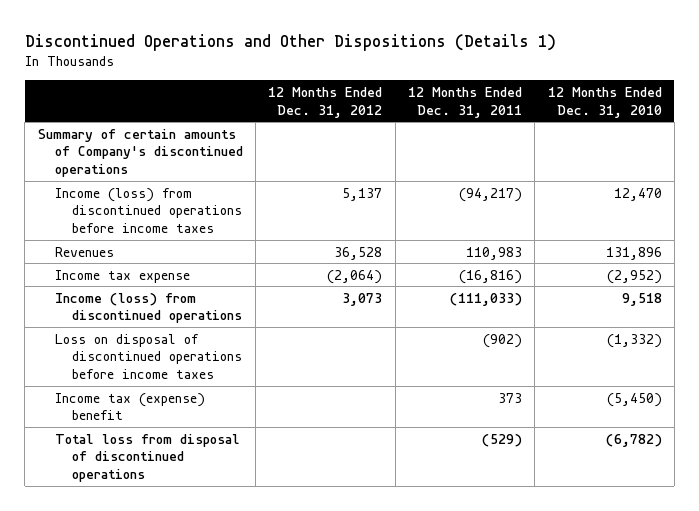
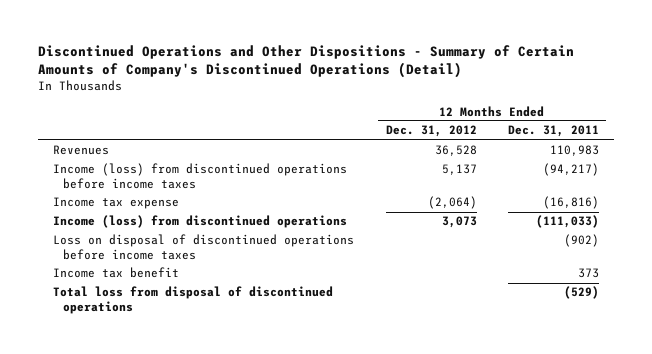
[24,33,556,51] Discontinued Operations and Other Dispositions (Details 1) -> [37,45,574,79] Discontinued Operations and Other Dispositions - Summary of Certain Amounts of Company's Discontinued Operations (Detail)
[547,86,662,118] 12 Months Ended Dec. 31, 2010 -> none
[37,128,243,177] Summary of certain amounts of Company's discontinued operations -> none
[54,187,242,233] Income (loss) from discontinued operations before income taxes -> [53,163,348,189] Income (loss) from discontinued operations before income taxes
[54,392,205,421] Income tax (expense) benefit -> [53,267,180,279] Income tax benefit

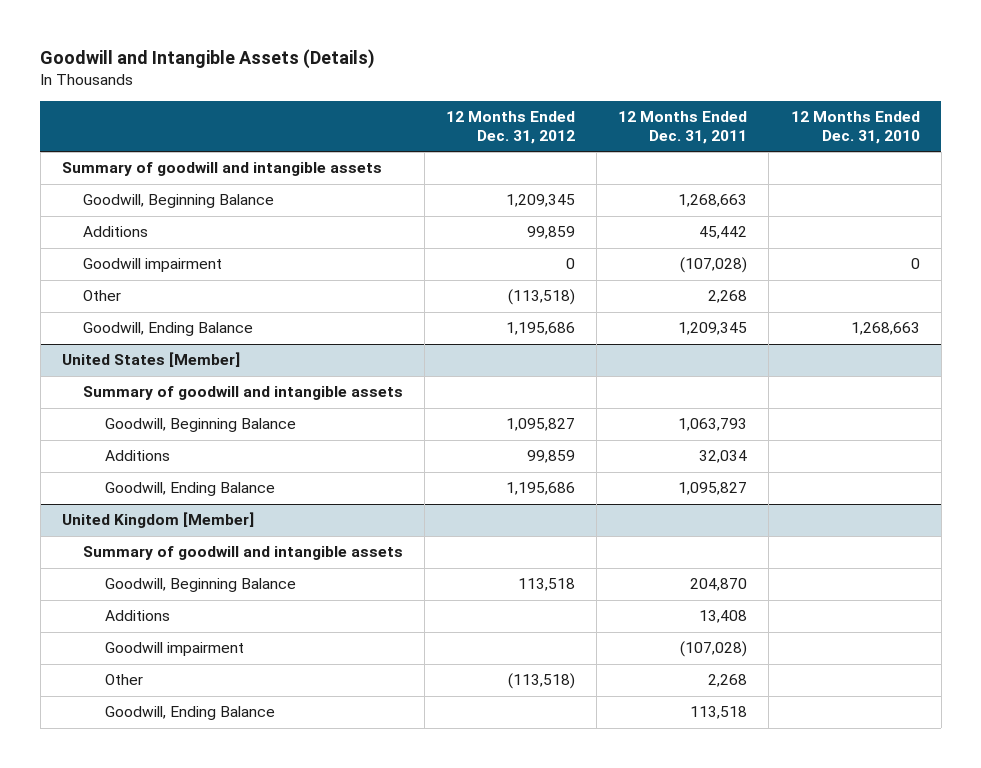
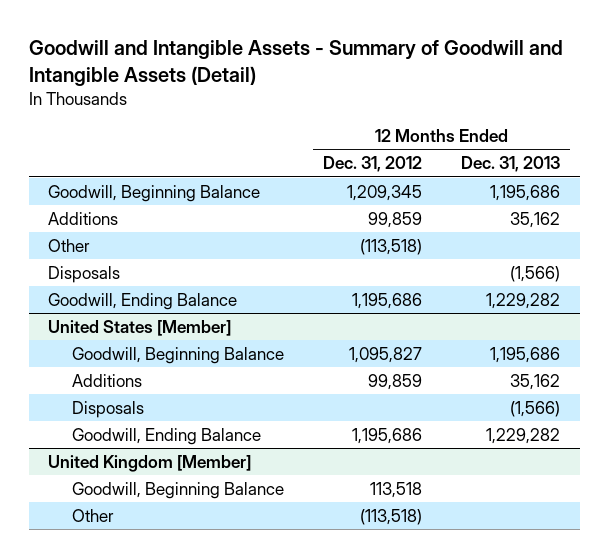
[40,49,376,70] Goodwill and Intangible Assets (Details) -> [28,40,563,87] Goodwill and Intangible Assets - Summary of Goodwill and Intangible Assets (Detail)
[618,110,748,145] 12 Months Ended Dec. 31, 2011 -> none
[790,110,920,145] 12 Months Ended Dec. 31, 2010 -> none
none -> [461,156,561,173] Dec. 31, 2013
[61,162,382,177] Summary of goodwill and intangible assets -> none
[83,258,223,273] Goodwill impairment -> none
none -> [48,265,121,283] Disposals
[83,386,404,401] Summary of goodwill and intangible assets -> none
none -> [71,400,144,418] Disposals
[83,546,404,561] Summary of goodwill and intangible assets -> none
[105,610,171,622] Additions -> none
[105,642,245,657] Goodwill impairment -> none
[105,706,276,721] Goodwill, Ending Balance -> none

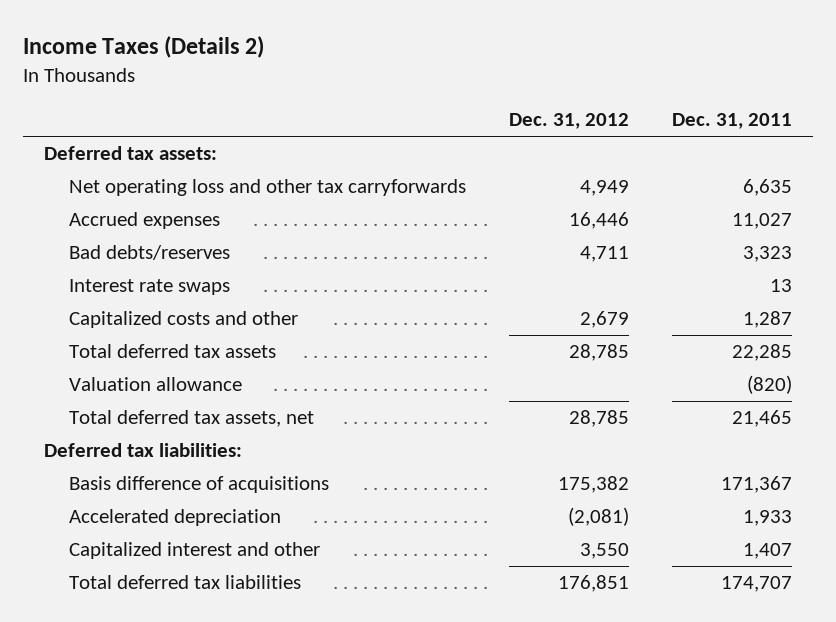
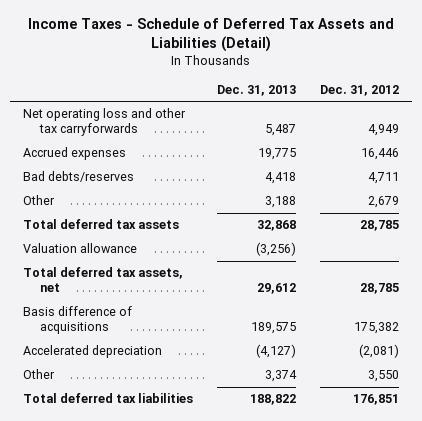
[22,36,264,59] Income Taxes (Details 2) -> [27,18,394,53] Income Taxes - Schedule of Deferred Tax Assets and Liabilities (Detail)
[671,113,792,130] Dec. 31, 2011 -> none
none -> [216,84,296,96] Dec. 31, 2013
[43,146,217,161] Deferred tax assets: -> none
[69,279,231,296] Interest rate swaps -> none
[69,311,299,329] Capitalized costs and other -> [22,195,55,206] Other
[43,443,242,458] Deferred tax liabilities: -> none
[69,542,321,560] Capitalized interest and other -> [22,369,55,380] Other

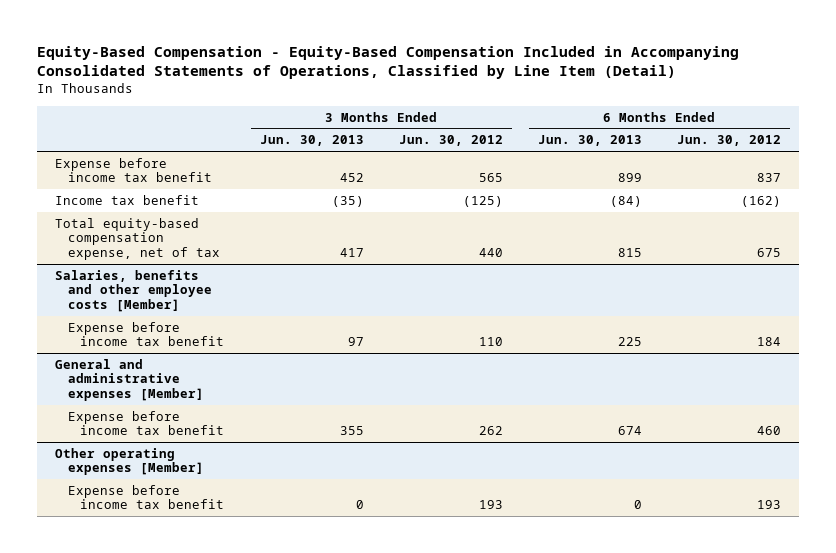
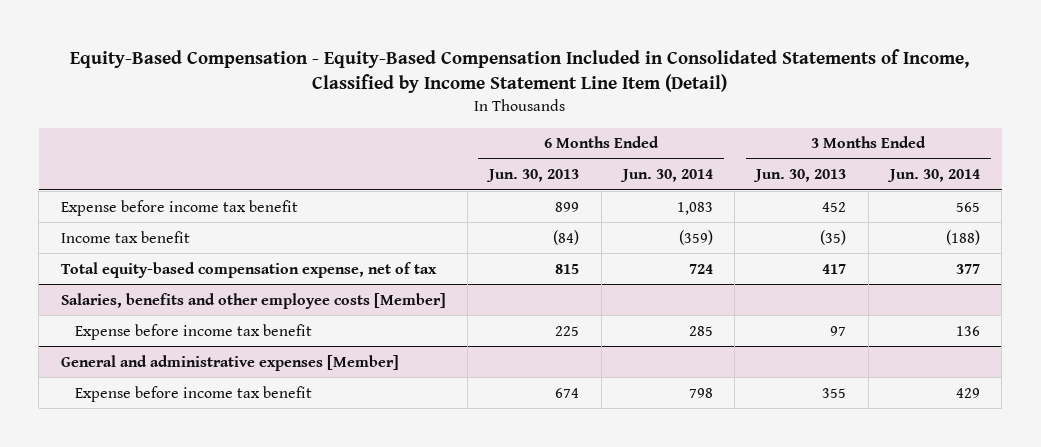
[37,45,740,80] Equity-Based Compensation - Equity-Based Compensation Included in Accompanying Consolidated Statements of Operations, Classified by Line Item (Detail) -> [70,49,970,94] Equity-Based Compensation - Equity-Based Compensation Included in Consolidated Statements of Income, Classified by Income Statement Line Item (Detail)
[398,135,503,147] Jun. 30, 2012 -> none
[676,135,781,147] Jun. 30, 2012 -> none
none -> [619,169,713,183] Jun. 30, 2014
none -> [886,169,980,183] Jun. 30, 2014
[54,447,204,476] Other operating expenses [Member] -> none
[67,484,225,510] Expense before income tax benefit -> none

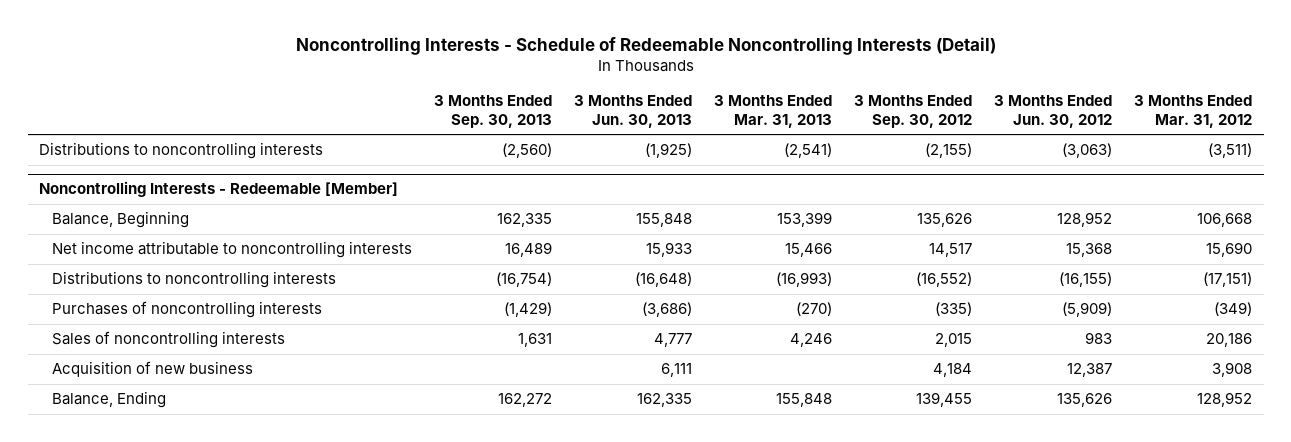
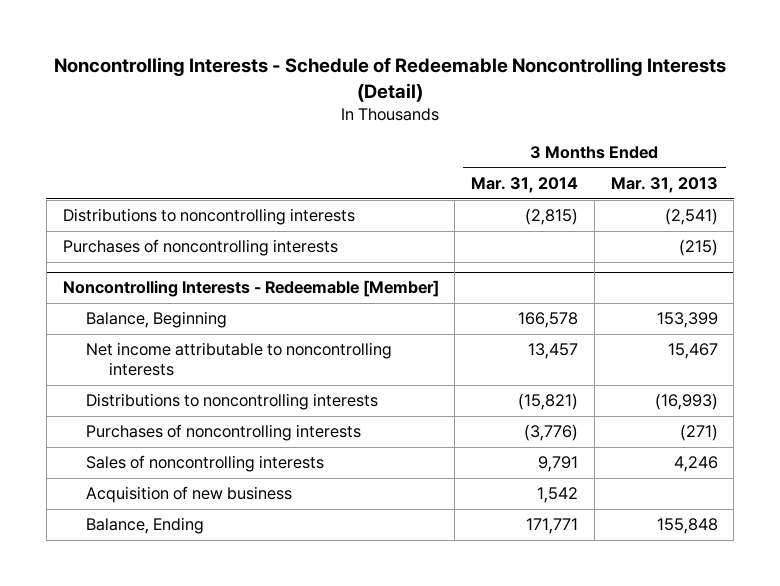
[433,95,552,128] 3 Months Ended Sep. 30, 2013 -> none
[573,95,692,128] 3 Months Ended Jun. 30, 2013 -> none
[854,95,973,128] 3 Months Ended Sep. 30, 2012 -> none
[994,95,1113,128] 3 Months Ended Jun. 30, 2012 -> none
[1134,95,1253,128] 3 Months Ended Mar. 31, 2012 -> none
none -> [471,177,579,194] Mar. 31, 2014
none -> [62,239,338,257] Purchases of noncontrolling interests
[785,243,833,258] 15,466 -> [667,343,718,360] 15,467
[796,302,833,317] (270) -> [679,424,718,442] (271)

